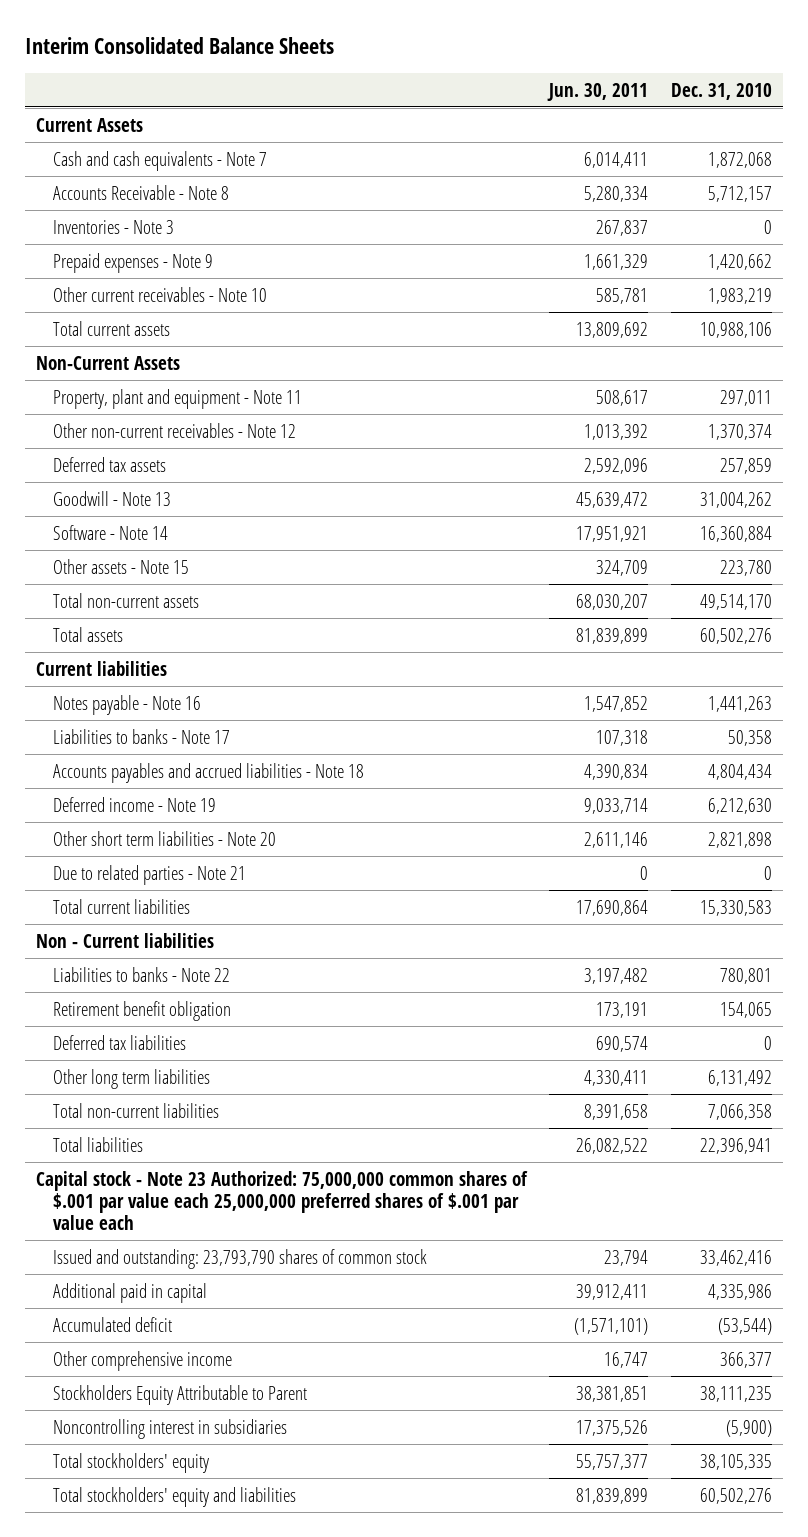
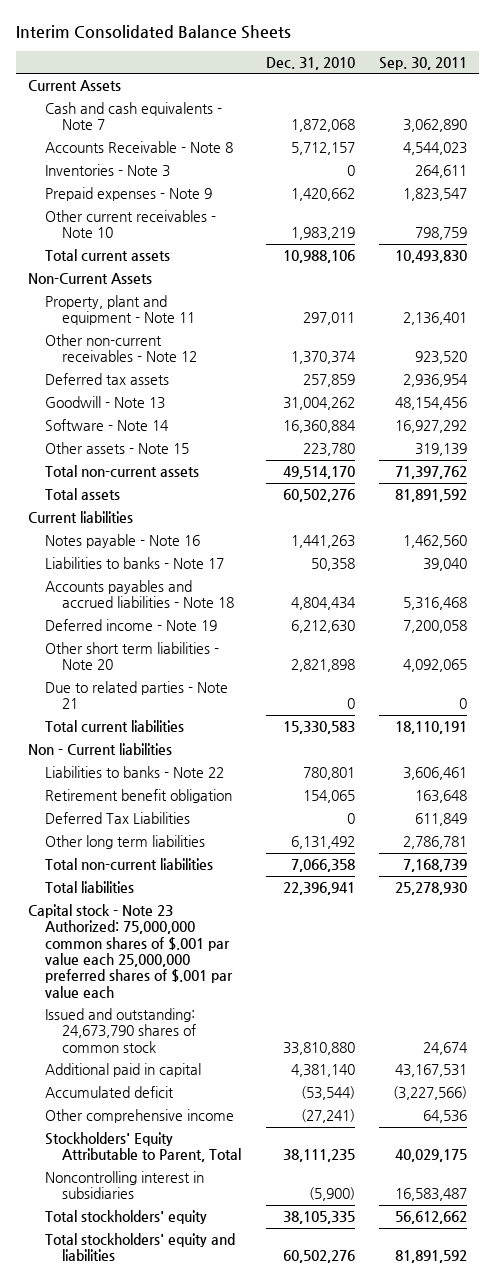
[547,82,649,101] Jun. 30, 2011 -> none
none -> [378,56,467,70] Sep. 30, 2011
[53,1034,187,1050] Deferred tax liabilities -> [45,811,191,824] Deferred Tax Liabilities
[53,1248,428,1269] Issued and outstanding: 23,793,790 shares of common stock -> [45,1007,197,1053] Issued and outstanding: 24,673,790 shares of common stock
[699,1249,772,1266] 33,462,416 -> [282,1041,355,1055] 33,810,880
[707,1283,772,1300] 4,335,986 -> [290,1063,355,1077] 4,381,140
[719,1351,772,1368] 366,377 -> [300,1108,355,1123] (27,241)
[53,1384,308,1405] Stockholders Equity Attributable to Parent -> [45,1131,242,1163] Stockholders' Equity Attributable to Parent, Total

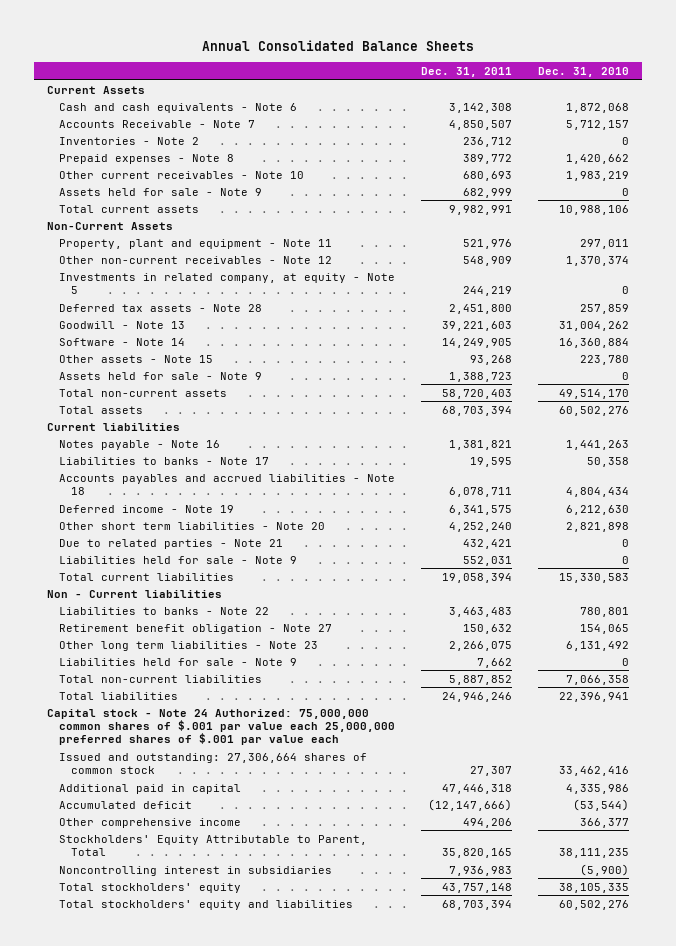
[16,25,292,40] Interim Consolidated Balance Sheets -> [202,40,475,52] Annual Consolidated Balance Sheets
[378,56,467,70] Sep. 30, 2011 -> none
none -> [421,67,513,78] Dec. 31, 2011
[45,101,223,131] Cash and cash equivalents - Note 7 -> [59,102,298,113] Cash and cash equivalents - Note 6
[45,140,234,153] Accounts Receivable - Note 8 -> [59,119,256,128] Accounts Receivable - Note 7
[45,163,171,177] Inventories - Note 3 -> [59,136,200,145] Inventories - Note 2
[45,186,213,201] Prepaid expenses - Note 9 -> [59,153,235,164] Prepaid expenses - Note 8
none -> [59,187,263,196] Assets held for sale - Note 9
none -> [59,272,396,294] Investments in related company, at equity - Note 5
[45,372,170,385] Deferred tax assets -> [59,303,263,312] Deferred tax assets - Note 28
none -> [59,371,263,380] Assets held for sale - Note 9
none -> [59,555,298,564] Liabilities held for sale - Note 9
[45,811,191,824] Deferred Tax Liabilities -> none
[45,788,233,803] Retirement benefit obligation -> [59,623,333,634] Retirement benefit obligation - Note 27
[45,834,206,849] Other long term liabilities -> [59,640,319,651] Other long term liabilities - Note 23
none -> [59,657,298,666] Liabilities held for sale - Note 9
[28,903,234,998] Capital stock - Note 23 Authorized: 75,000,000 common shares of $.001 par value each 25,000,000 preferred shares of $.001 par value each -> [47,708,396,746] Capital stock - Note 24 Authorized: 75,000,000 common shares of $.001 par value each 25,000,000 preferred shares of $.001 par value each
[45,1007,197,1053] Issued and outstanding: 24,673,790 shares of common stock -> [59,752,368,774] Issued and outstanding: 27,306,664 shares of common stock
[282,1041,355,1055] 33,810,880 -> [559,765,630,776] 33,462,416
[290,1063,355,1077] 4,381,140 -> [566,783,630,794] 4,335,986
[300,1108,355,1123] (27,241) -> [580,817,630,828] 366,377

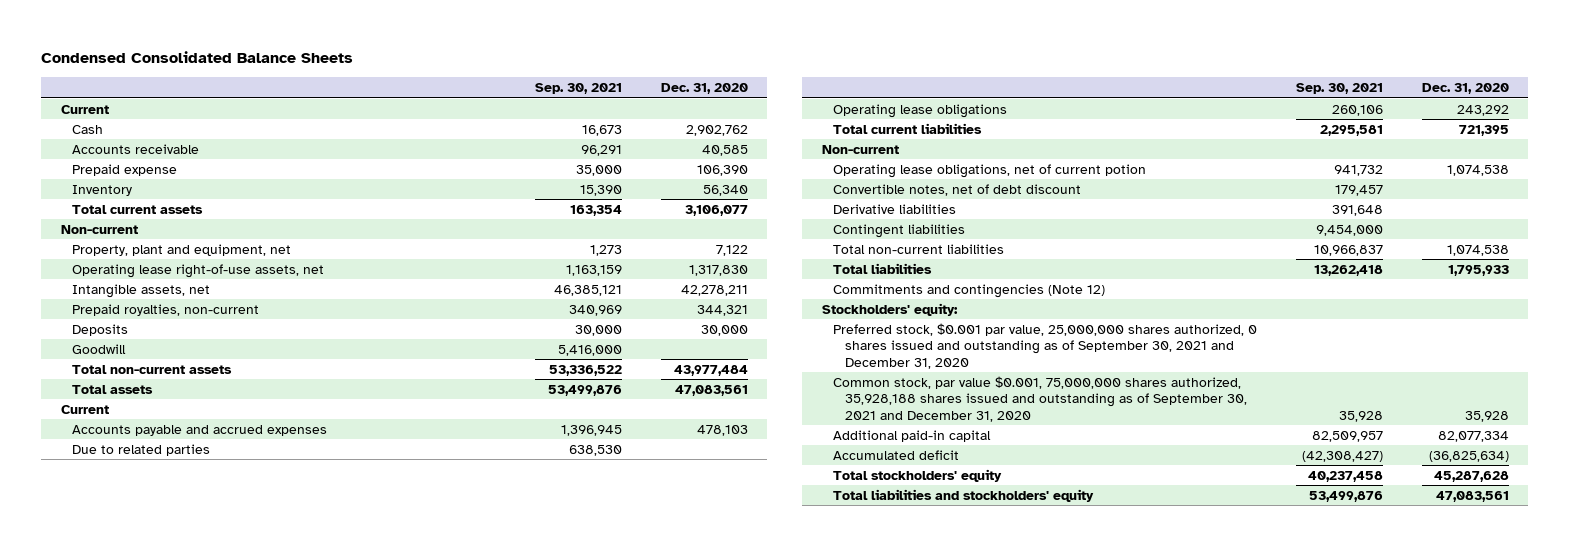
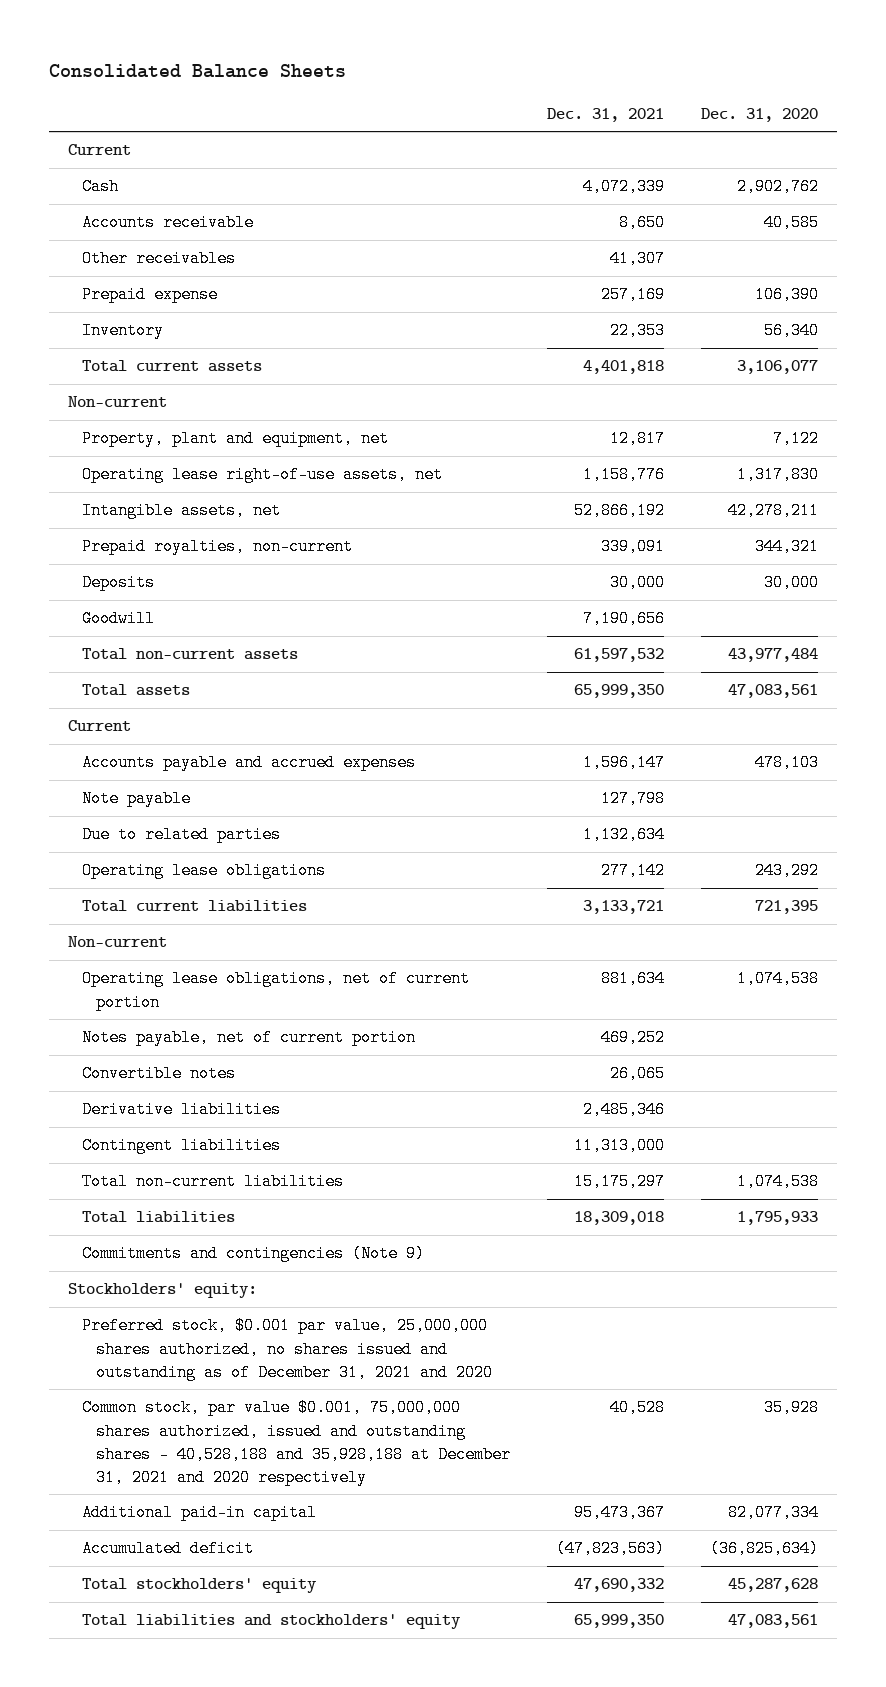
[41,51,354,64] Condensed Consolidated Balance Sheets -> [49,64,347,79] Consolidated Balance Sheets
[535,83,623,95] Sep. 30, 2021 -> none
none -> [546,107,664,122] Dec. 31, 2021
none -> [81,250,236,268] Other receivables
none -> [81,790,191,808] Note payable
[833,183,1082,196] Convertible notes, net of debt discount -> none
[833,163,1147,178] Operating lease obligations, net of current potion -> [81,970,470,1011] Operating lease obligations, net of current portion
none -> [81,1029,416,1047] Notes payable, net of current portion
none -> [81,1065,236,1083] Convertible notes
[833,283,1106,298] Commitments and contingencies (Note 12) -> [81,1245,425,1263] Commitments and contingencies (Note 9)
[833,322,1258,370] Preferred stock, $0.001 par value, 25,000,000 shares authorized, 0 shares issued and outstanding as of September 30, 2021 and December 31, 2020 -> [81,1317,493,1381] Preferred stock, $0.001 par value, 25,000,000 shares authorized, no shares issued and outstanding as of December 31, 2021 and 2020
[833,375,1247,423] Common stock, par value $0.001, 75,000,000 shares authorized, 35,928,188 shares issued and outstanding as of September 30, 2021 and December 31, 2020 -> [81,1399,511,1486] Common stock, par value $0.001, 75,000,000 shares authorized, issued and outstanding shares - 40,528,188 and 35,928,188 at December 31, 2021 and 2020 respectively

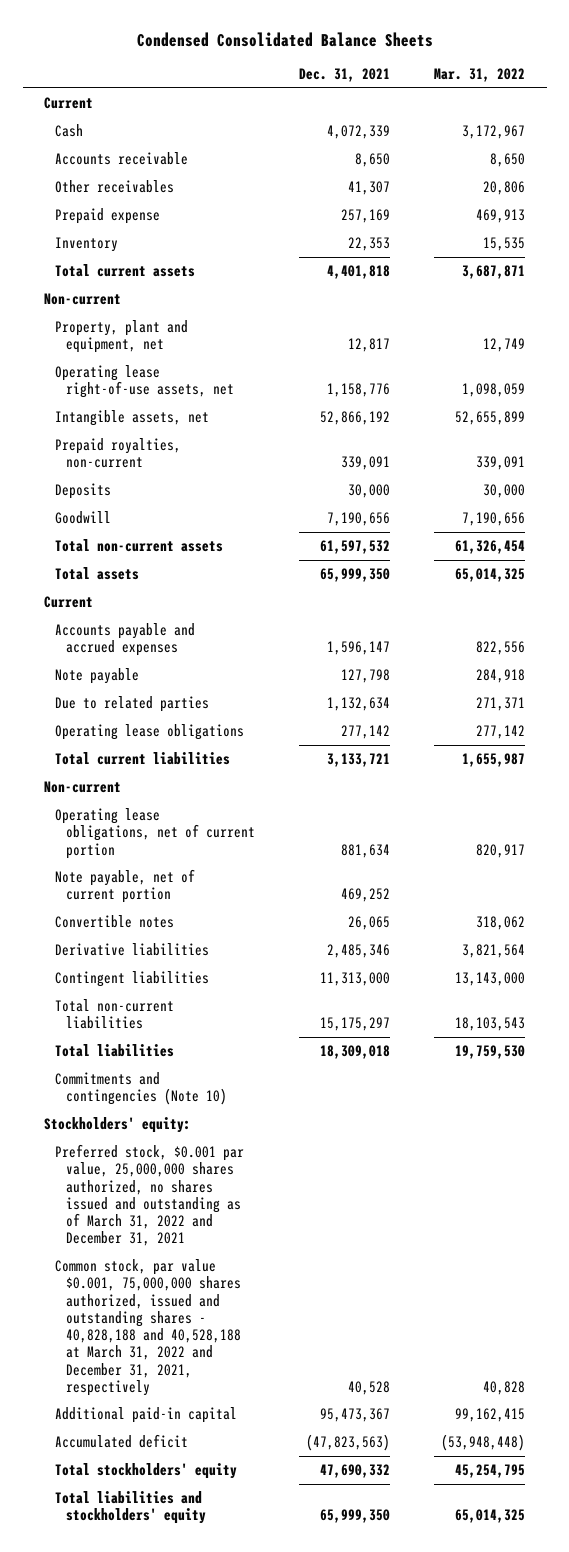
[49,64,347,79] Consolidated Balance Sheets -> [136,31,433,47] Condensed Consolidated Balance Sheets
[700,107,818,122] Dec. 31, 2020 -> none
none -> [433,68,525,83] Mar. 31, 2022
[81,1029,416,1047] Notes payable, net of current portion -> [55,868,196,904] Note payable, net of current portion
[81,1245,425,1263] Commitments and contingencies (Note 9) -> [55,1071,228,1106] Commitments and contingencies (Note 10)
[81,1317,493,1381] Preferred stock, $0.001 par value, 25,000,000 shares authorized, no shares issued and outstanding as of December 31, 2021 and 2020 -> [55,1143,245,1247] Preferred stock, $0.001 par value, 25,000,000 shares authorized, no shares issued and outstanding as of March 31, 2022 and December 31, 2021
[81,1399,511,1486] Common stock, par value $0.001, 75,000,000 shares authorized, issued and outstanding shares - 40,528,188 and 35,928,188 at December 31, 2021 and 2020 respectively -> [55,1258,242,1396] Common stock, par value $0.001, 75,000,000 shares authorized, issued and outstanding shares - 40,828,188 and 40,528,188 at March 31, 2022 and December 31, 2021, respectively

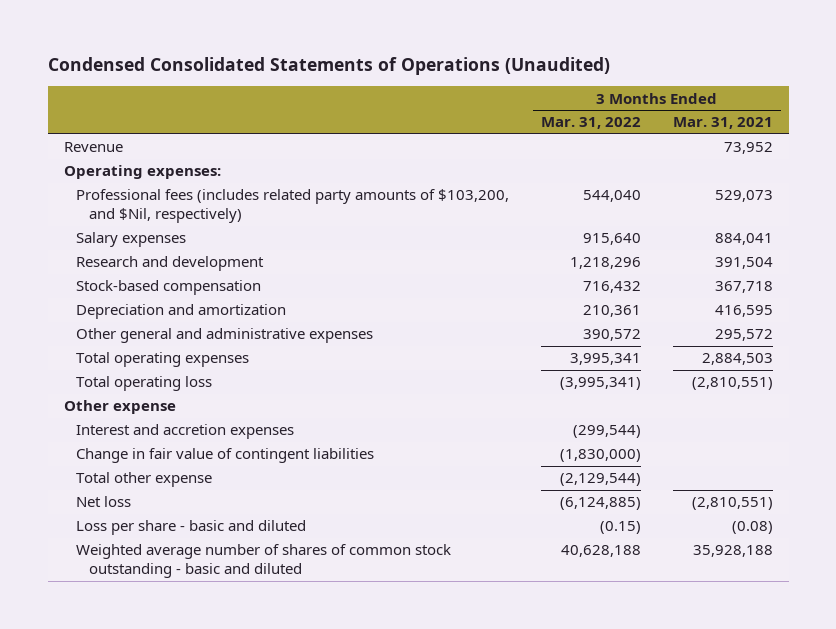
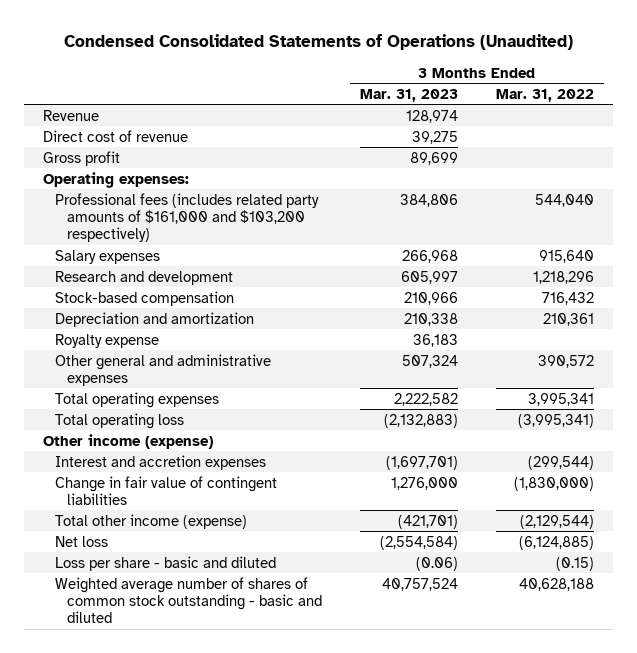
[672,117,773,130] Mar. 31, 2021 -> none
none -> [359,88,458,102] Mar. 31, 2023
none -> [43,129,189,142] Direct cost of revenue
none -> [43,150,121,166] Gross profit
[76,189,510,224] Professional fees (includes related party amounts of $103,200, and $Nil, respectively) -> [55,192,320,243] Professional fees (includes related party amounts of $161,000 and $103,200 respectively)
none -> [55,333,160,348] Royalty expense
[63,400,176,415] Other expense -> [43,433,214,449] Other income (expense)
[76,472,213,488] Total other expense -> [55,513,248,529] Total other income (expense)

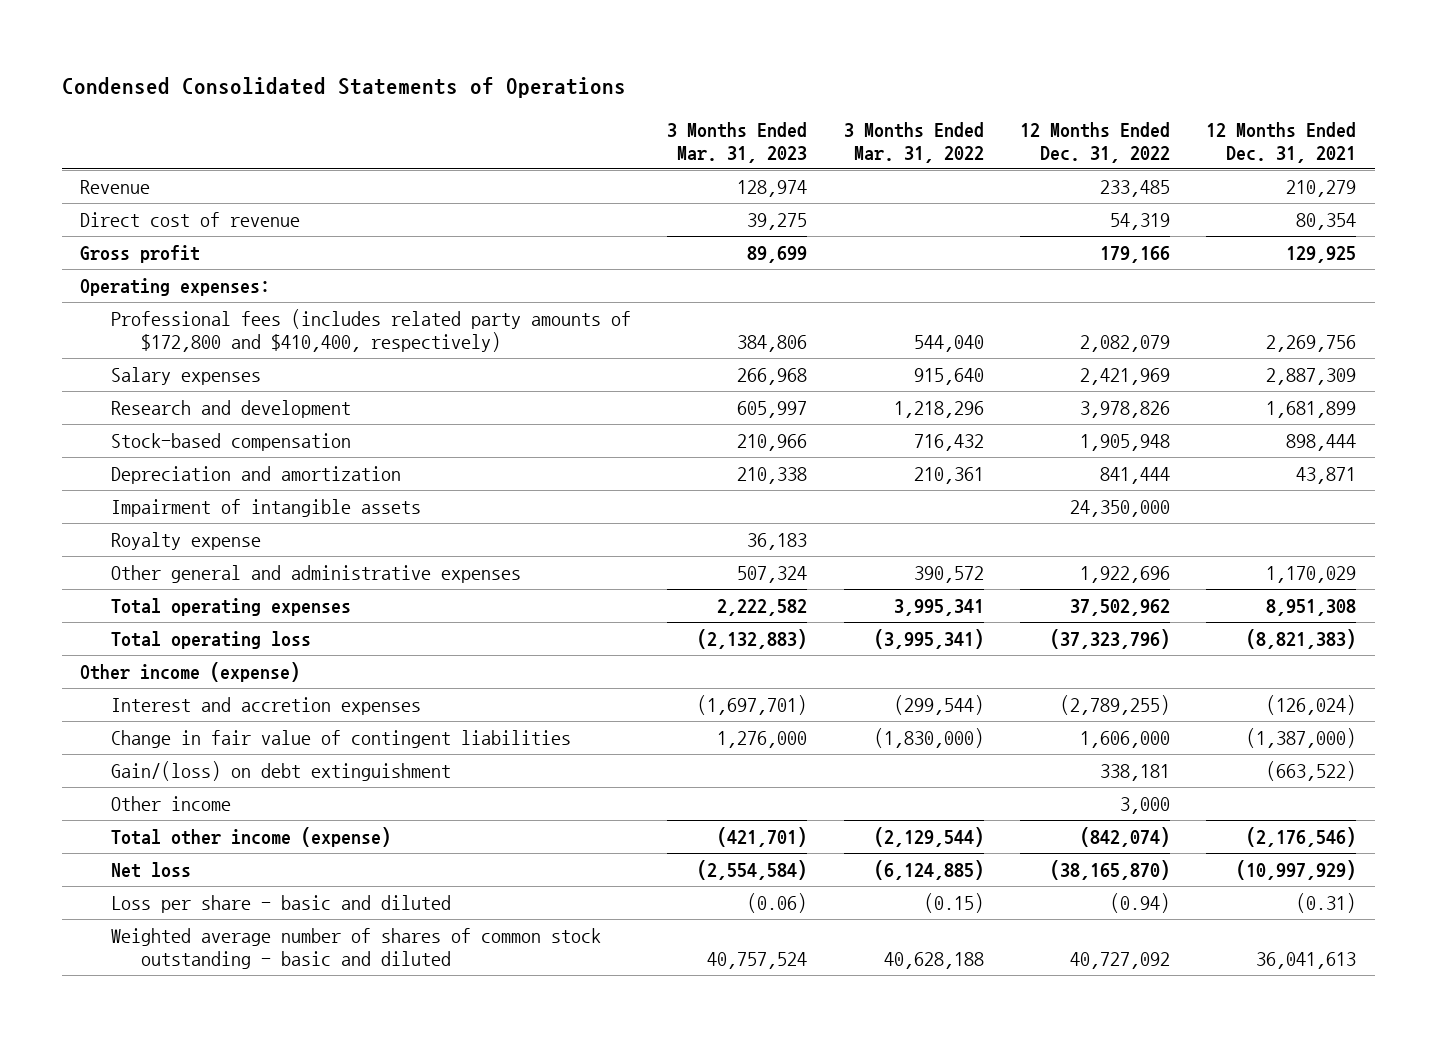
[63,34,573,51] Condensed Consolidated Statements of Operations (Unaudited) -> [61,76,626,98] Condensed Consolidated Statements of Operations
none -> [1019,121,1170,164] 12 Months Ended Dec. 31, 2022
none -> [1206,121,1357,164] 12 Months Ended Dec. 31, 2021
[55,192,320,243] Professional fees (includes related party amounts of $161,000 and $103,200 respectively) -> [110,308,631,353] Professional fees (includes related party amounts of $172,800 and $410,400, respectively)
none -> [110,498,421,517] Impairment of intangible assets
none -> [110,760,451,781] Gain/(loss) on debt extinguishment
none -> [110,795,231,811] Other income

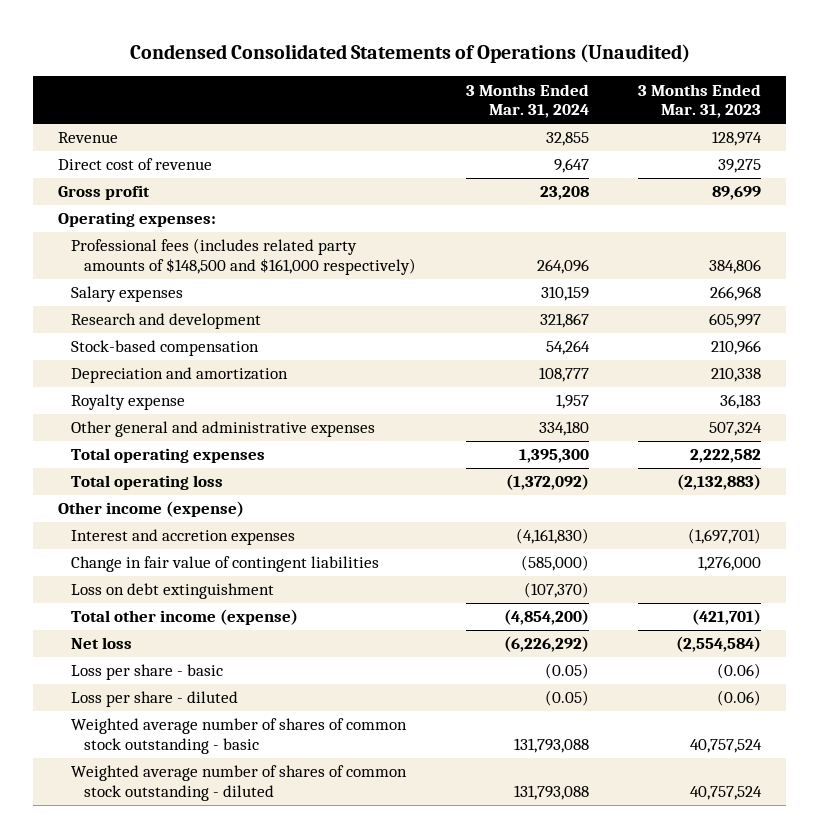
[61,76,626,98] Condensed Consolidated Statements of Operations -> [129,44,690,64] Condensed Consolidated Statements of Operations (Unaudited)
[843,121,984,164] 3 Months Ended Mar. 31, 2022 -> none
[1019,121,1170,164] 12 Months Ended Dec. 31, 2022 -> none
[1206,121,1357,164] 12 Months Ended Dec. 31, 2021 -> none
none -> [465,83,589,119] 3 Months Ended Mar. 31, 2024
[110,308,631,353] Professional fees (includes related party amounts of $172,800 and $410,400, respectively) -> [71,238,416,276] Professional fees (includes related party amounts of $148,500 and $161,000 respectively)
[110,498,421,517] Impairment of intangible assets -> none
[110,795,231,811] Other income -> none
[110,760,451,781] Gain/(loss) on debt extinguishment -> [71,583,275,600] Loss on debt extinguishment
[110,894,451,913] Loss per share - basic and diluted -> [71,664,224,681] Loss per share - basic
none -> [71,691,239,708] Loss per share - diluted
[110,927,601,970] Weighted average number of shares of common stock outstanding - basic and diluted -> [71,718,408,755] Weighted average number of shares of common stock outstanding - basic
none -> [71,765,408,802] Weighted average number of shares of common stock outstanding - diluted

